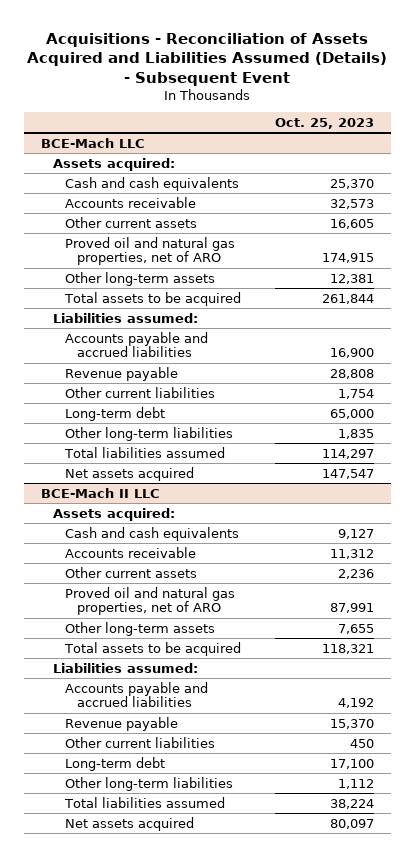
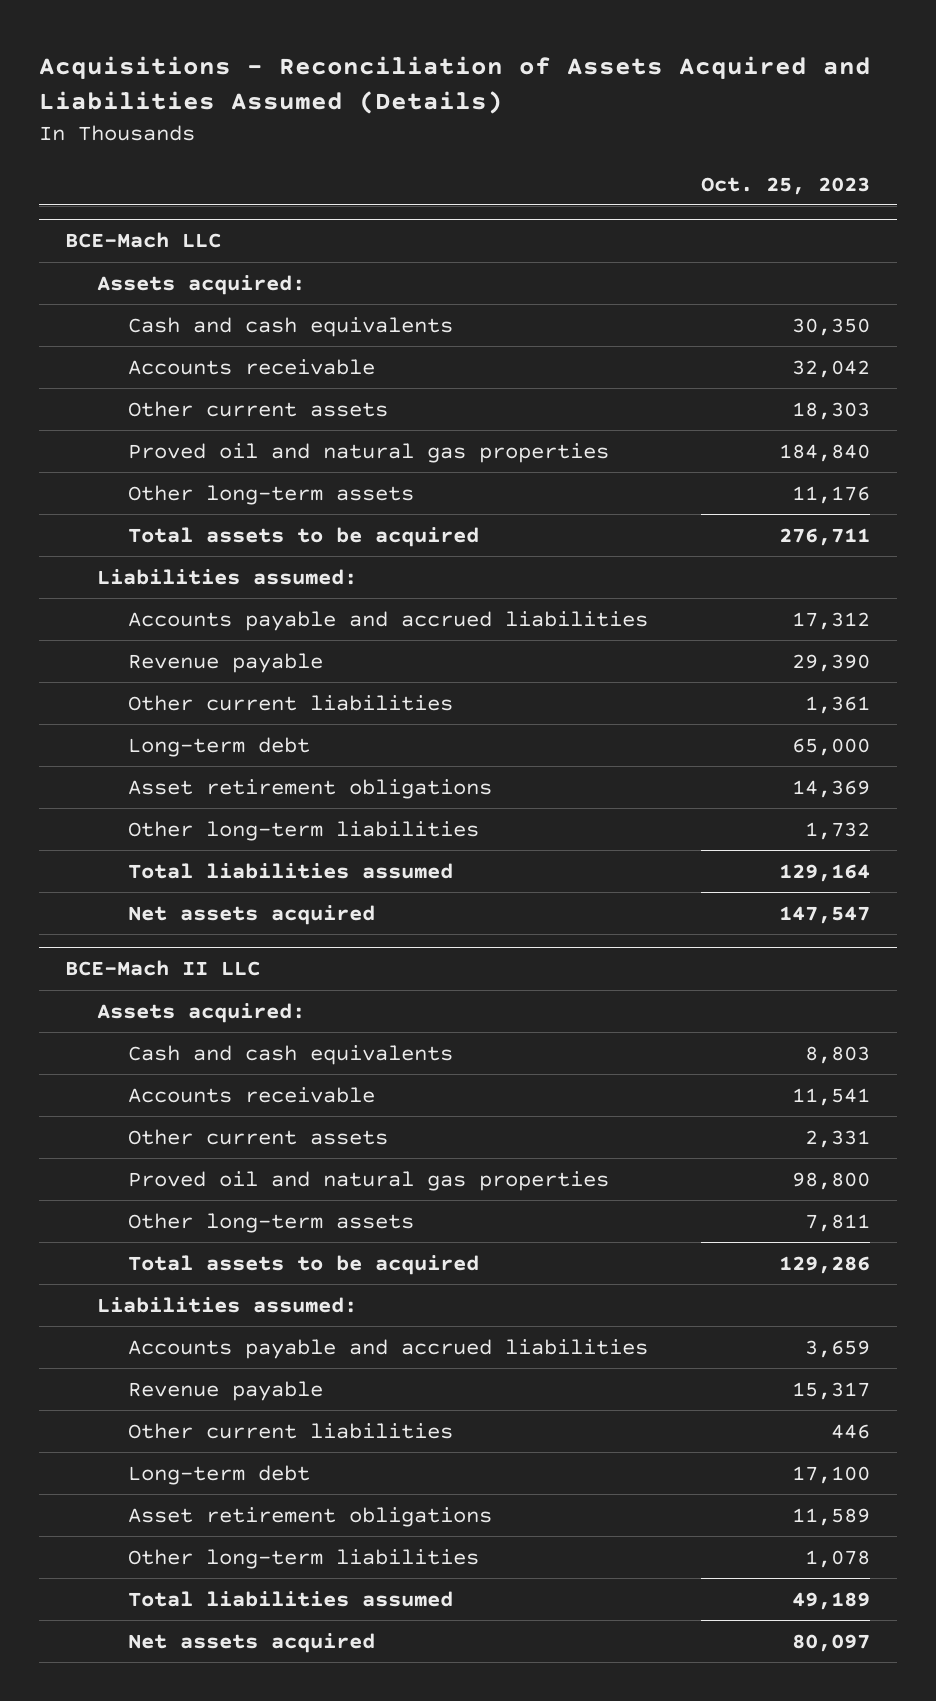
[27,32,388,86] Acquisitions - Reconciliation of Assets Acquired and Liabilities Assumed (Details) - Subsequent Event -> [38,56,871,115] Acquisitions - Reconciliation of Assets Acquired and Liabilities Assumed (Details)
[329,178,374,189] 25,370 -> [792,317,871,336] 30,350
[329,198,374,209] 32,573 -> [792,359,871,378] 32,042
[329,218,374,229] 16,605 -> [792,401,871,420] 18,303
[64,236,235,266] Proved oil and natural gas properties, net of ARO -> [127,442,609,463] Proved oil and natural gas properties
[321,253,374,264] 174,915 -> [779,443,871,462] 184,840
[329,273,374,284] 12,381 -> [792,485,871,504] 11,176
[321,293,374,304] 261,844 -> [779,527,871,546] 276,711
[329,348,374,359] 16,900 -> [792,611,871,630] 17,312
[329,368,374,379] 28,808 -> [792,653,871,672] 29,390
[337,388,374,399] 1,754 -> [805,695,871,714] 1,361
none -> [127,778,492,799] Asset retirement obligations
[337,428,374,439] 1,835 -> [805,821,871,840] 1,732
[321,448,374,459] 114,297 -> [779,863,871,882] 129,164
[337,528,374,539] 9,127 -> [805,1045,871,1064] 8,803
[329,548,374,559] 11,312 -> [792,1087,871,1106] 11,541
[337,568,374,579] 2,236 -> [805,1129,871,1148] 2,331
[64,586,235,616] Proved oil and natural gas properties, net of ARO -> [127,1170,609,1191] Proved oil and natural gas properties
[329,603,374,614] 87,991 -> [792,1171,871,1190] 98,800
[337,623,374,634] 7,655 -> [805,1213,871,1232] 7,811
[321,643,374,654] 118,321 -> [779,1255,871,1274] 129,286
[337,698,374,709] 4,192 -> [805,1339,871,1358] 3,659
[329,718,374,729] 15,370 -> [792,1381,871,1400] 15,317
[349,738,374,748] 450 -> [831,1423,871,1439] 446
none -> [127,1506,492,1527] Asset retirement obligations
[337,778,374,789] 1,112 -> [805,1549,871,1568] 1,078
[329,798,374,809] 38,224 -> [792,1591,871,1610] 49,189

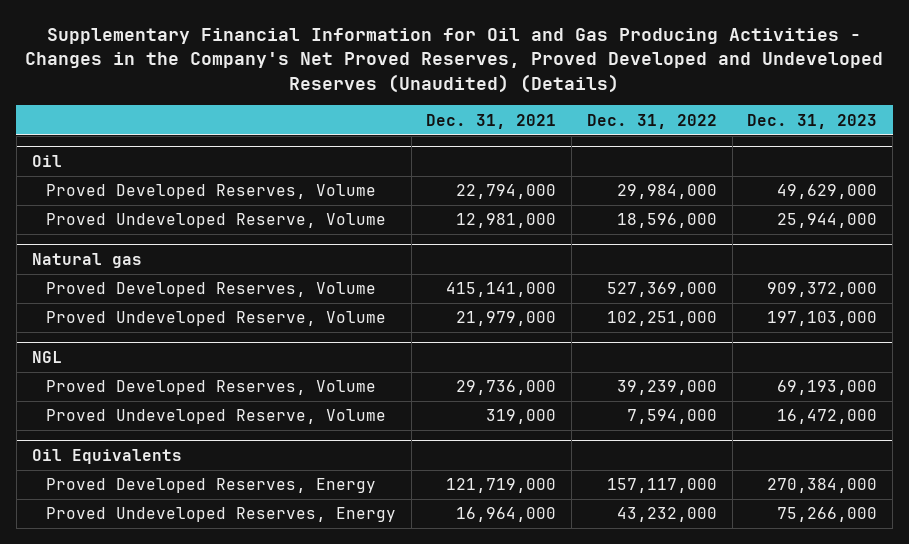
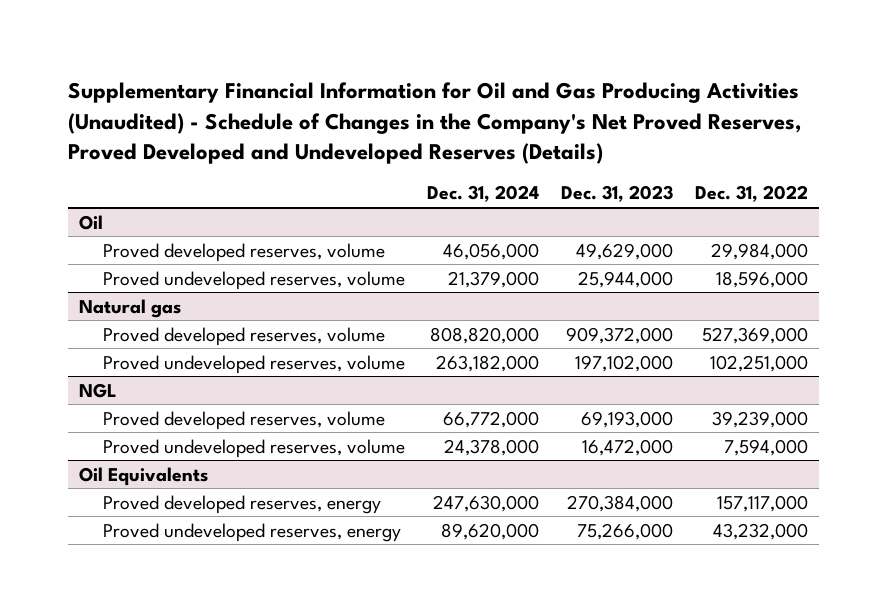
[25,27,884,93] Supplementary Financial Information for Oil and Gas Producing Activities - Changes in the Company's Net Proved Reserves, Proved Developed and Undeveloped Reserves (Unaudited) (Details) -> [68,82,803,165] Supplementary Financial Information for Oil and Gas Producing Activities (Unaudited) - Schedule of Changes in the Company's Net Proved Reserves, Proved Developed and Undeveloped Reserves (Details)
[426,113,557,129] Dec. 31, 2021 -> none
none -> [427,185,540,203] Dec. 31, 2024
[45,184,376,200] Proved Developed Reserves, Volume -> [103,242,386,262] Proved developed reserves, volume
[45,213,386,229] Proved Undeveloped Reserve, Volume -> [103,270,406,290] Proved undeveloped reserves, volume
[45,282,376,298] Proved Developed Reserves, Volume -> [103,326,386,346] Proved developed reserves, volume
[45,311,386,327] Proved Undeveloped Reserve, Volume -> [103,354,406,374] Proved undeveloped reserves, volume
[767,311,878,327] 197,103,000 -> [575,354,674,372] 197,102,000
[45,380,376,396] Proved Developed Reserves, Volume -> [103,410,386,430] Proved developed reserves, volume
[45,409,386,425] Proved Undeveloped Reserve, Volume -> [103,438,406,458] Proved undeveloped reserves, volume
[45,478,376,494] Proved Developed Reserves, Energy -> [103,494,382,514] Proved developed reserves, energy
[45,507,396,523] Proved Undeveloped Reserves, Energy -> [103,522,402,542] Proved undeveloped reserves, energy

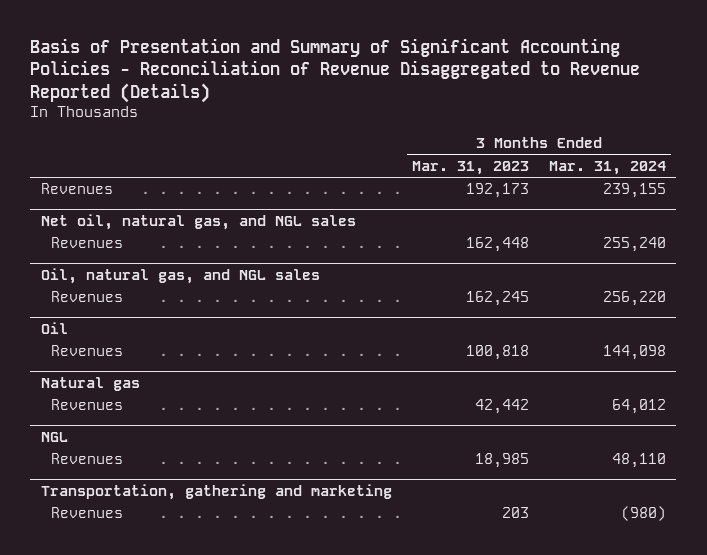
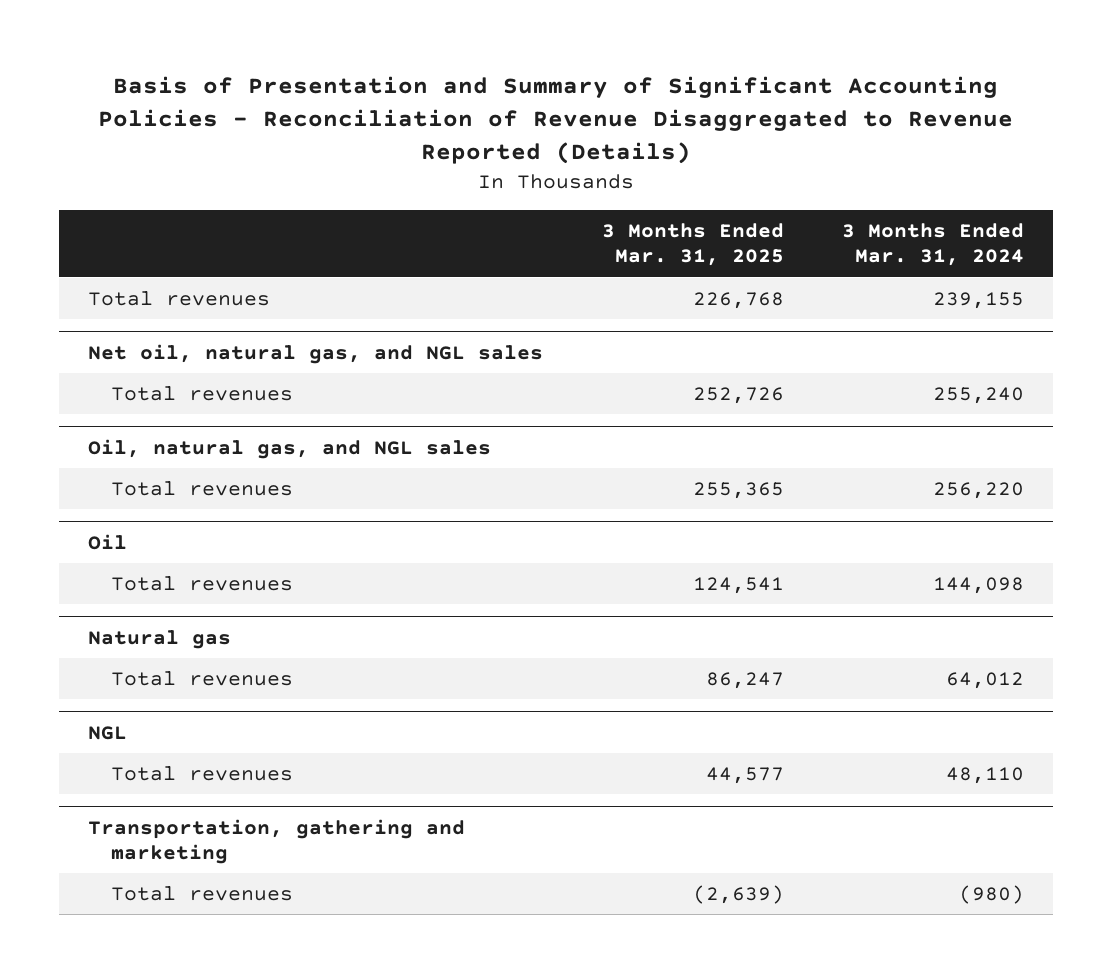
[411,160,529,175] Mar. 31, 2023 -> none
none -> [601,222,784,267] 3 Months Ended Mar. 31, 2025
[40,183,113,195] Revenues -> [88,291,271,307] Total revenues
[51,237,124,249] Revenues -> [110,386,293,402] Total revenues
[51,291,124,303] Revenues -> [110,481,293,497] Total revenues
[51,345,124,357] Revenues -> [110,576,293,592] Total revenues
[51,399,124,411] Revenues -> [110,671,293,687] Total revenues
[51,453,124,465] Revenues -> [110,766,293,782] Total revenues
[51,507,124,519] Revenues -> [110,886,293,902] Total revenues

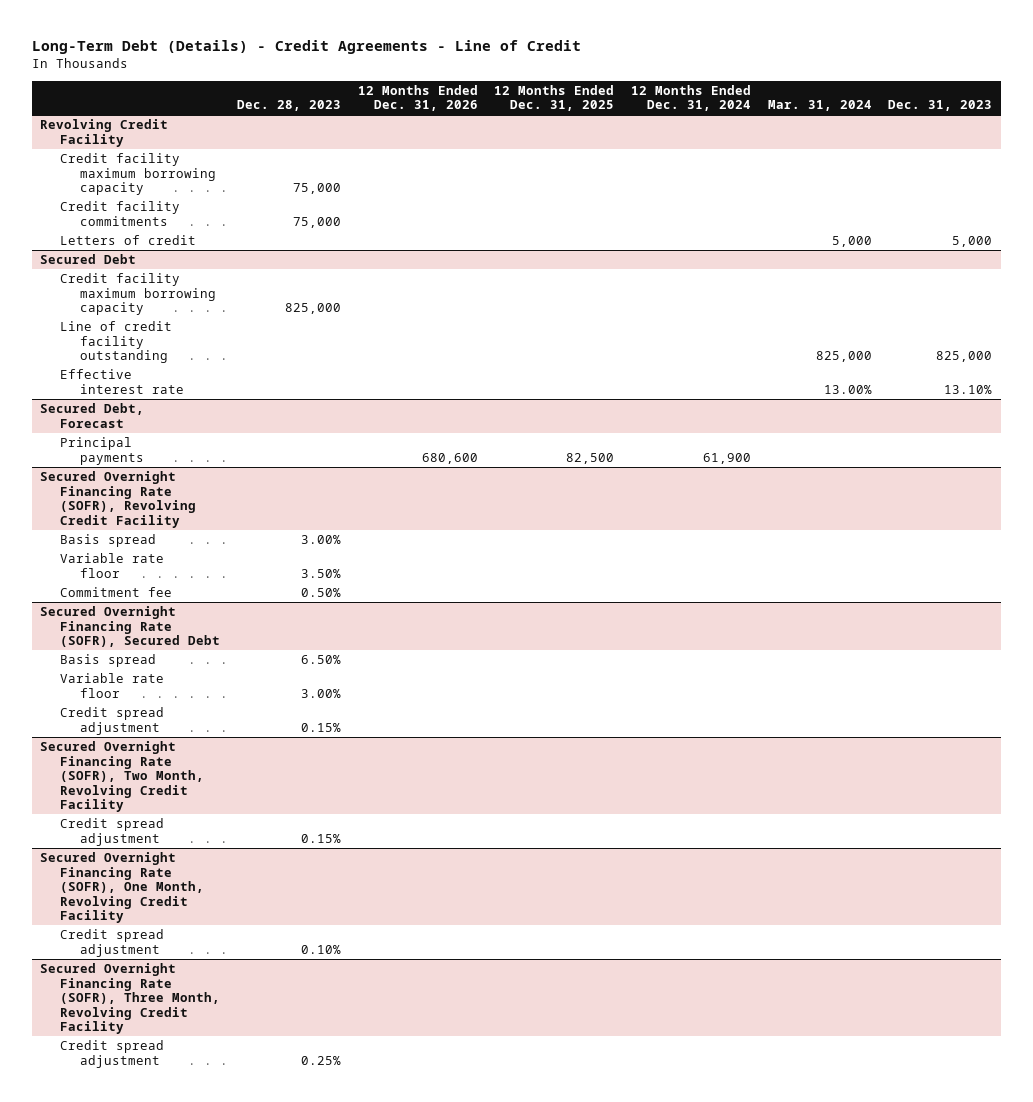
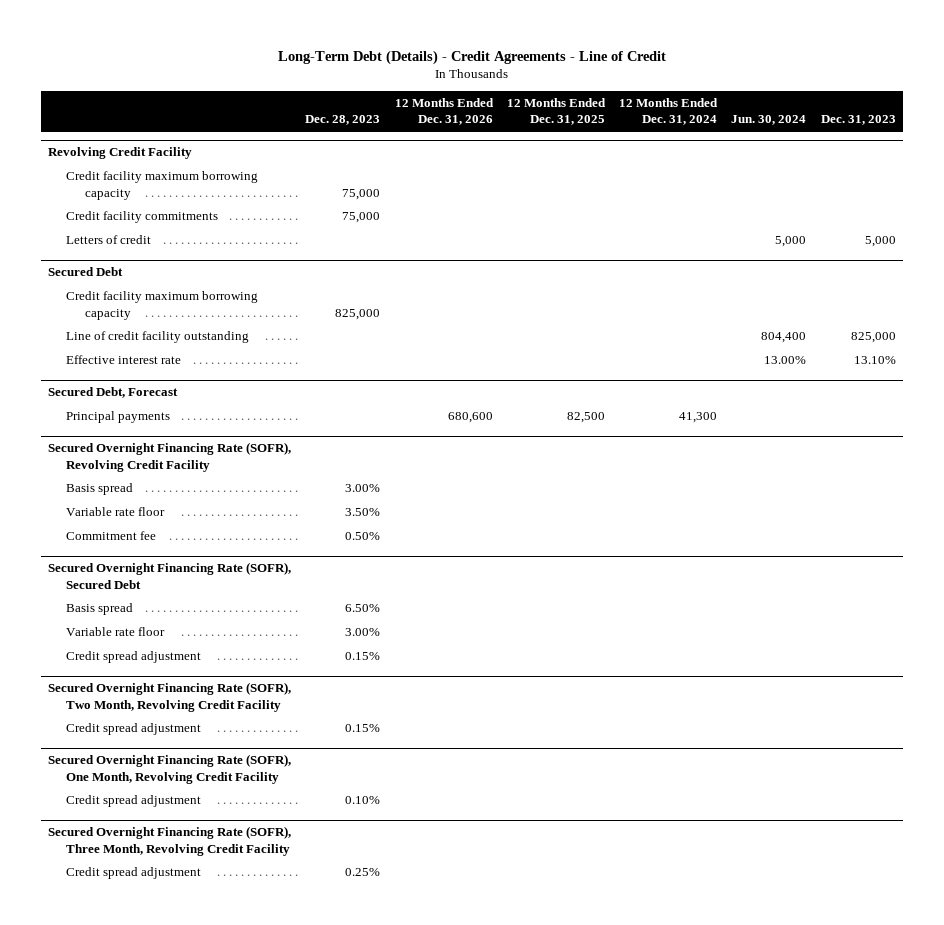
[767,100,872,112] Mar. 31, 2024 -> none
none -> [731,115,807,126] Jun. 30, 2024
[702,452,751,464] 61,900 -> [679,412,718,424] 41,300

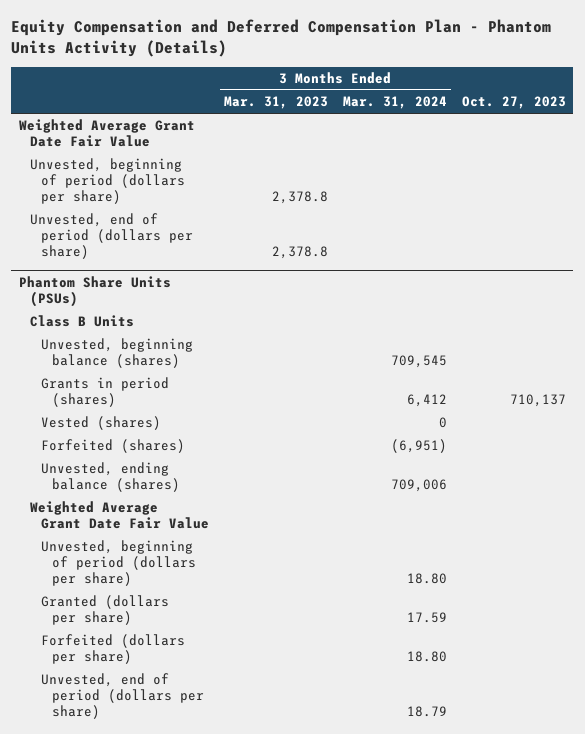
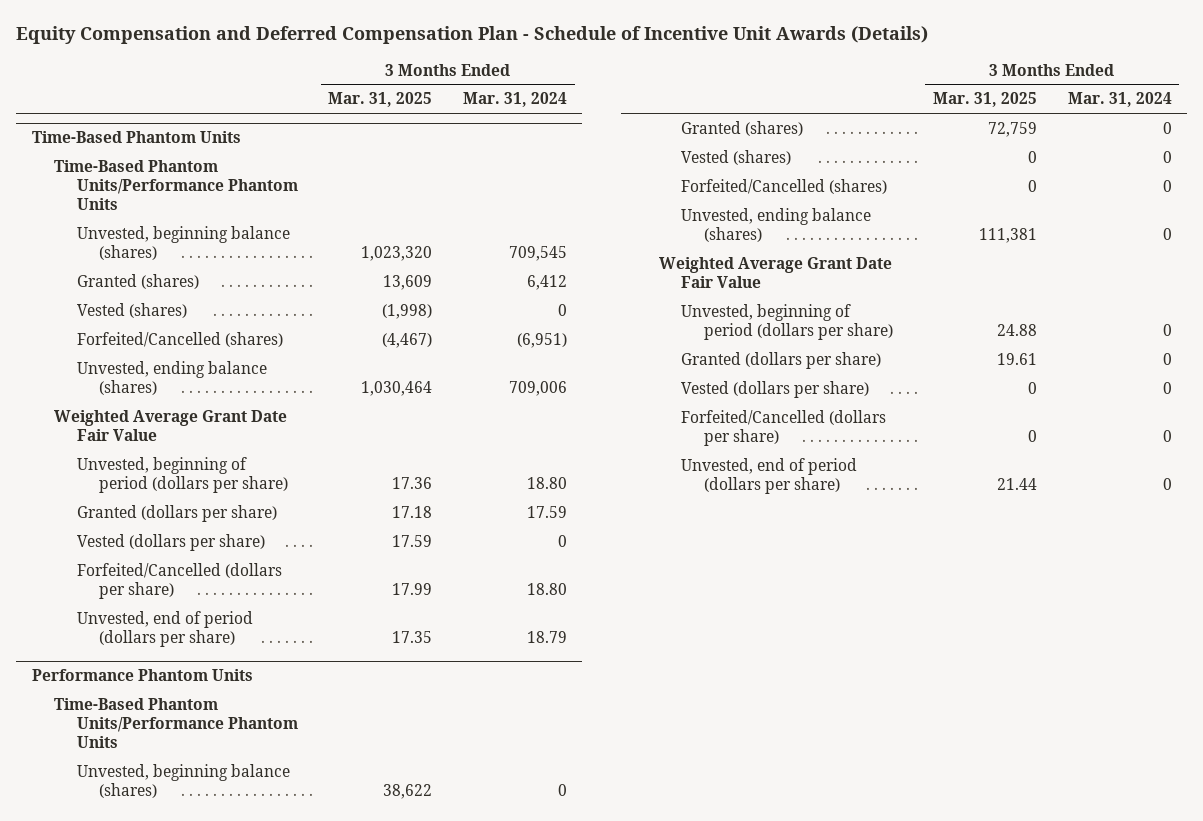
[11,19,552,58] Equity Compensation and Deferred Compensation Plan - Phantom Units Activity (Details) -> [16,26,929,45] Equity Compensation and Deferred Compensation Plan - Schedule of Incentive Unit Awards (Details)
[223,96,328,110] Mar. 31, 2023 -> none
[461,96,566,110] Oct. 27, 2023 -> none
none -> [328,92,433,108] Mar. 31, 2025
[18,119,195,147] Weighted Average Grant Date Fair Value -> none
[29,158,185,204] Unvested, beginning of period (dollars per share) -> none
[29,213,193,259] Unvested, end of period (dollars per share) -> none
[18,276,171,307] Phantom Share Units (PSUs) -> none
none -> [31,131,241,144] Time-Based Phantom Units
[29,315,134,328] Class B Units -> [54,159,298,210] Time-Based Phantom Units/Performance Phantom Units
[40,377,169,407] Grants in period (shares) -> [76,273,199,289] Granted (shares)
[40,439,185,454] Forfeited (shares) -> [76,331,283,347] Forfeited/Cancelled (shares)
none -> [76,533,265,551] Vested (dollars per share)
[40,634,185,664] Forfeited (dollars per share) -> [76,562,282,599] Forfeited/Cancelled (dollars per share)
none -> [31,669,253,682] Performance Phantom Units
none -> [54,697,298,748] Time-Based Phantom Units/Performance Phantom Units
none -> [76,763,290,798] Unvested, beginning balance (shares)
none -> [681,120,804,136] Granted (shares)
none -> [681,149,792,165] Vested (shares)
none -> [681,178,888,194] Forfeited/Cancelled (shares)
none -> [681,207,872,242] Unvested, ending balance (shares)
none -> [658,256,892,288] Weighted Average Grant Date Fair Value
none -> [681,303,893,340] Unvested, beginning of period (dollars per share)
none -> [681,351,882,369] Granted (dollars per share)
none -> [681,380,870,398] Vested (dollars per share)
none -> [681,409,887,446] Forfeited/Cancelled (dollars per share)
none -> [681,457,858,494] Unvested, end of period (dollars per share)

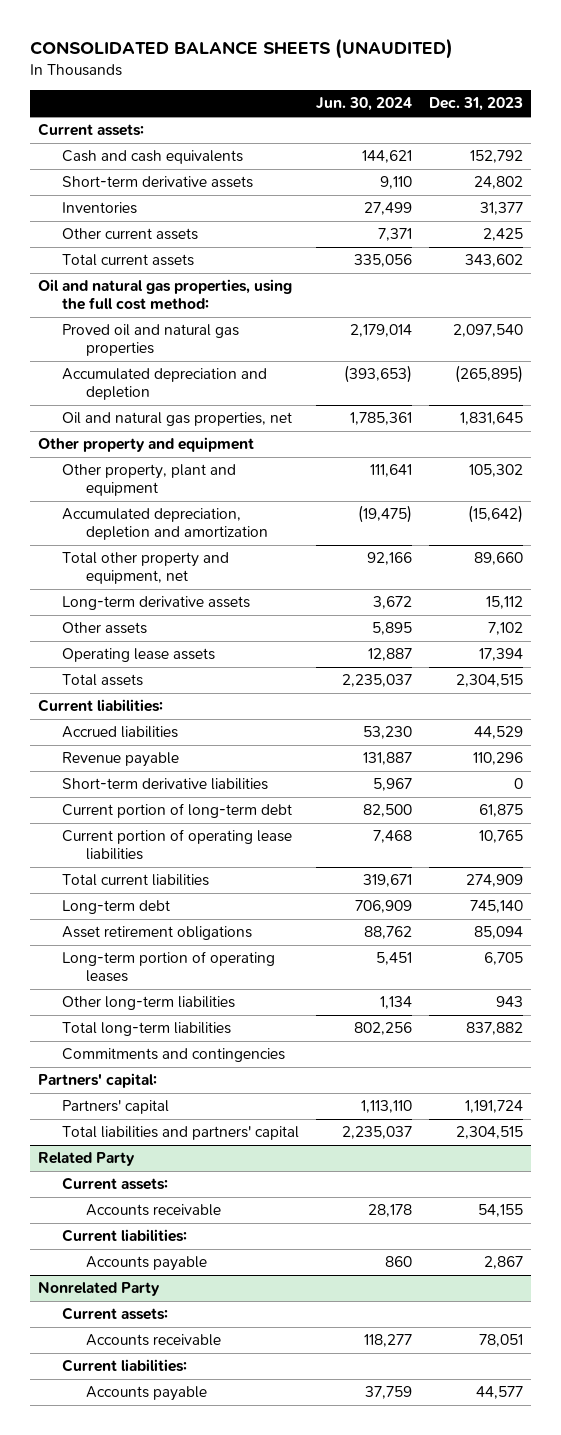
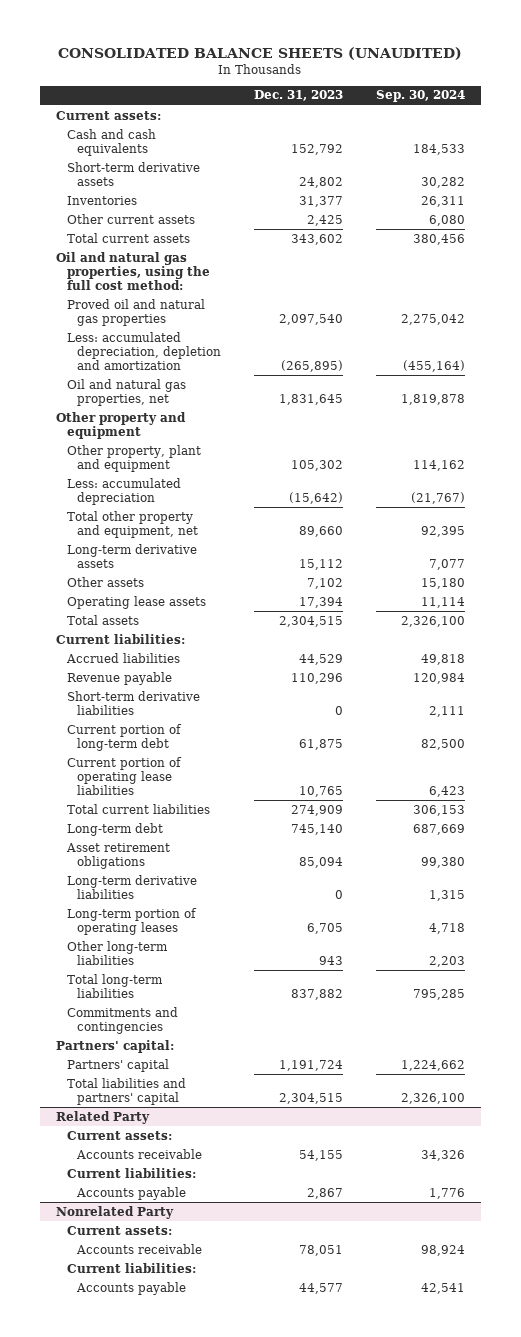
[315,97,412,112] Jun. 30, 2024 -> none
none -> [375,90,465,103] Sep. 30, 2024
[61,368,267,401] Accumulated depreciation and depletion -> [66,331,221,370] Less: accumulated depreciation, depletion and amortization
[61,508,268,541] Accumulated depreciation, depletion and amortization -> [66,477,181,505] Less: accumulated depreciation
none -> [66,874,197,899] Long-term derivative liabilities

